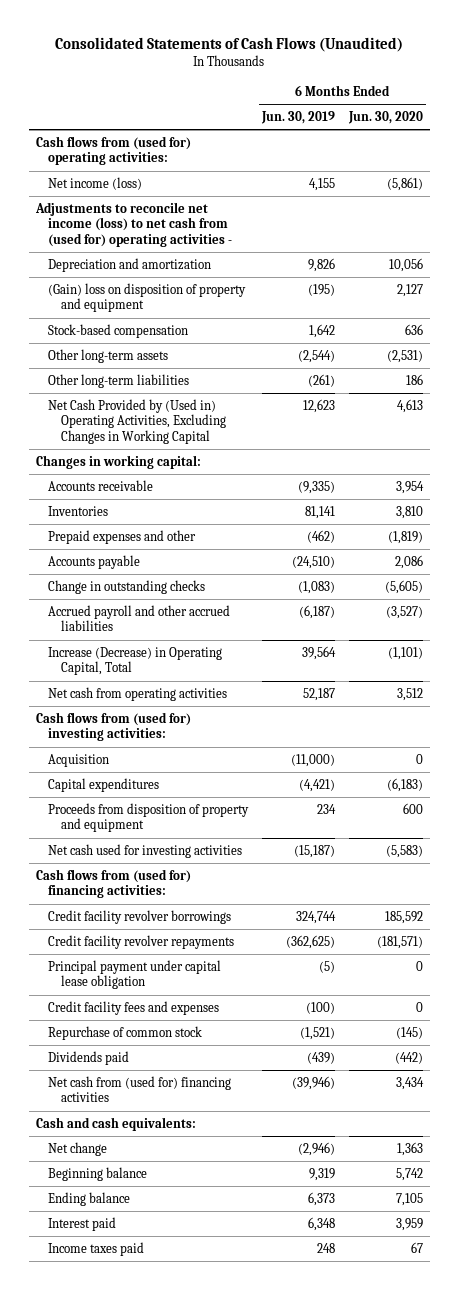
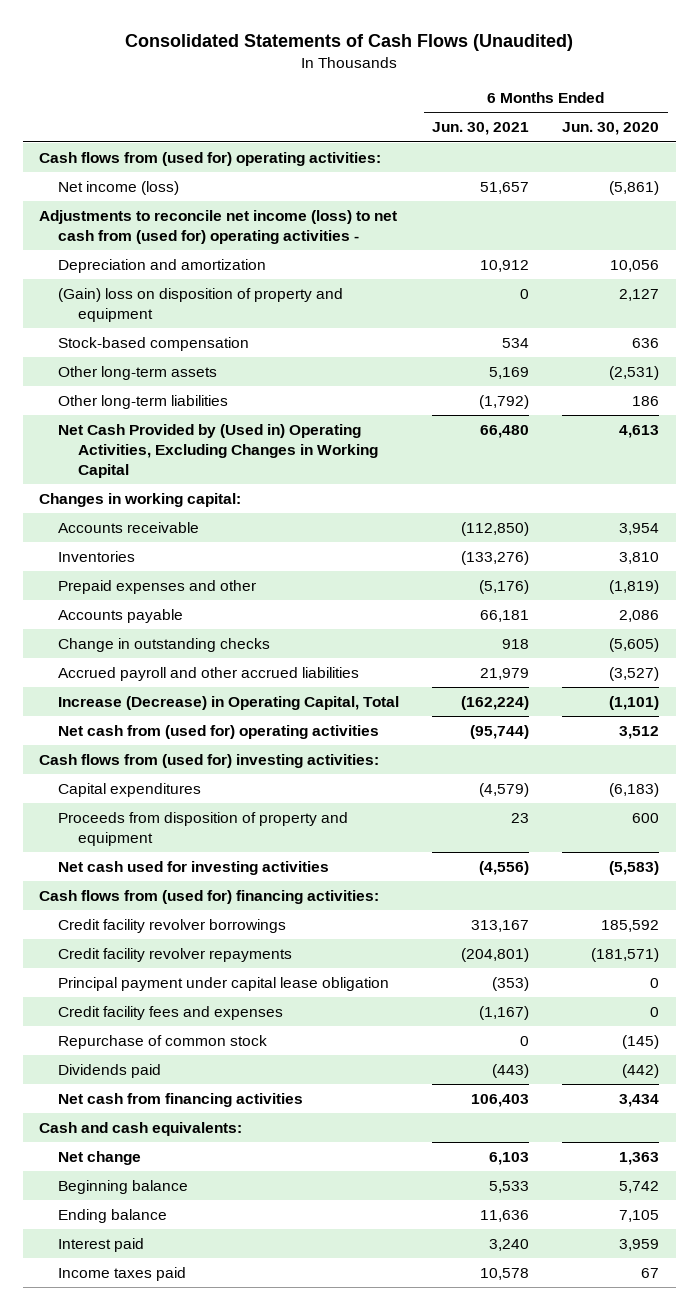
[261,110,336,124] Jun. 30, 2019 -> none
none -> [432,122,530,136] Jun. 30, 2021
[48,686,228,701] Net cash from operating activities -> [58,724,380,739] Net cash from (used for) operating activities
[48,753,110,767] Acquisition -> none
[48,1075,232,1103] Net cash from (used for) financing activities -> [58,1092,304,1107] Net cash from financing activities

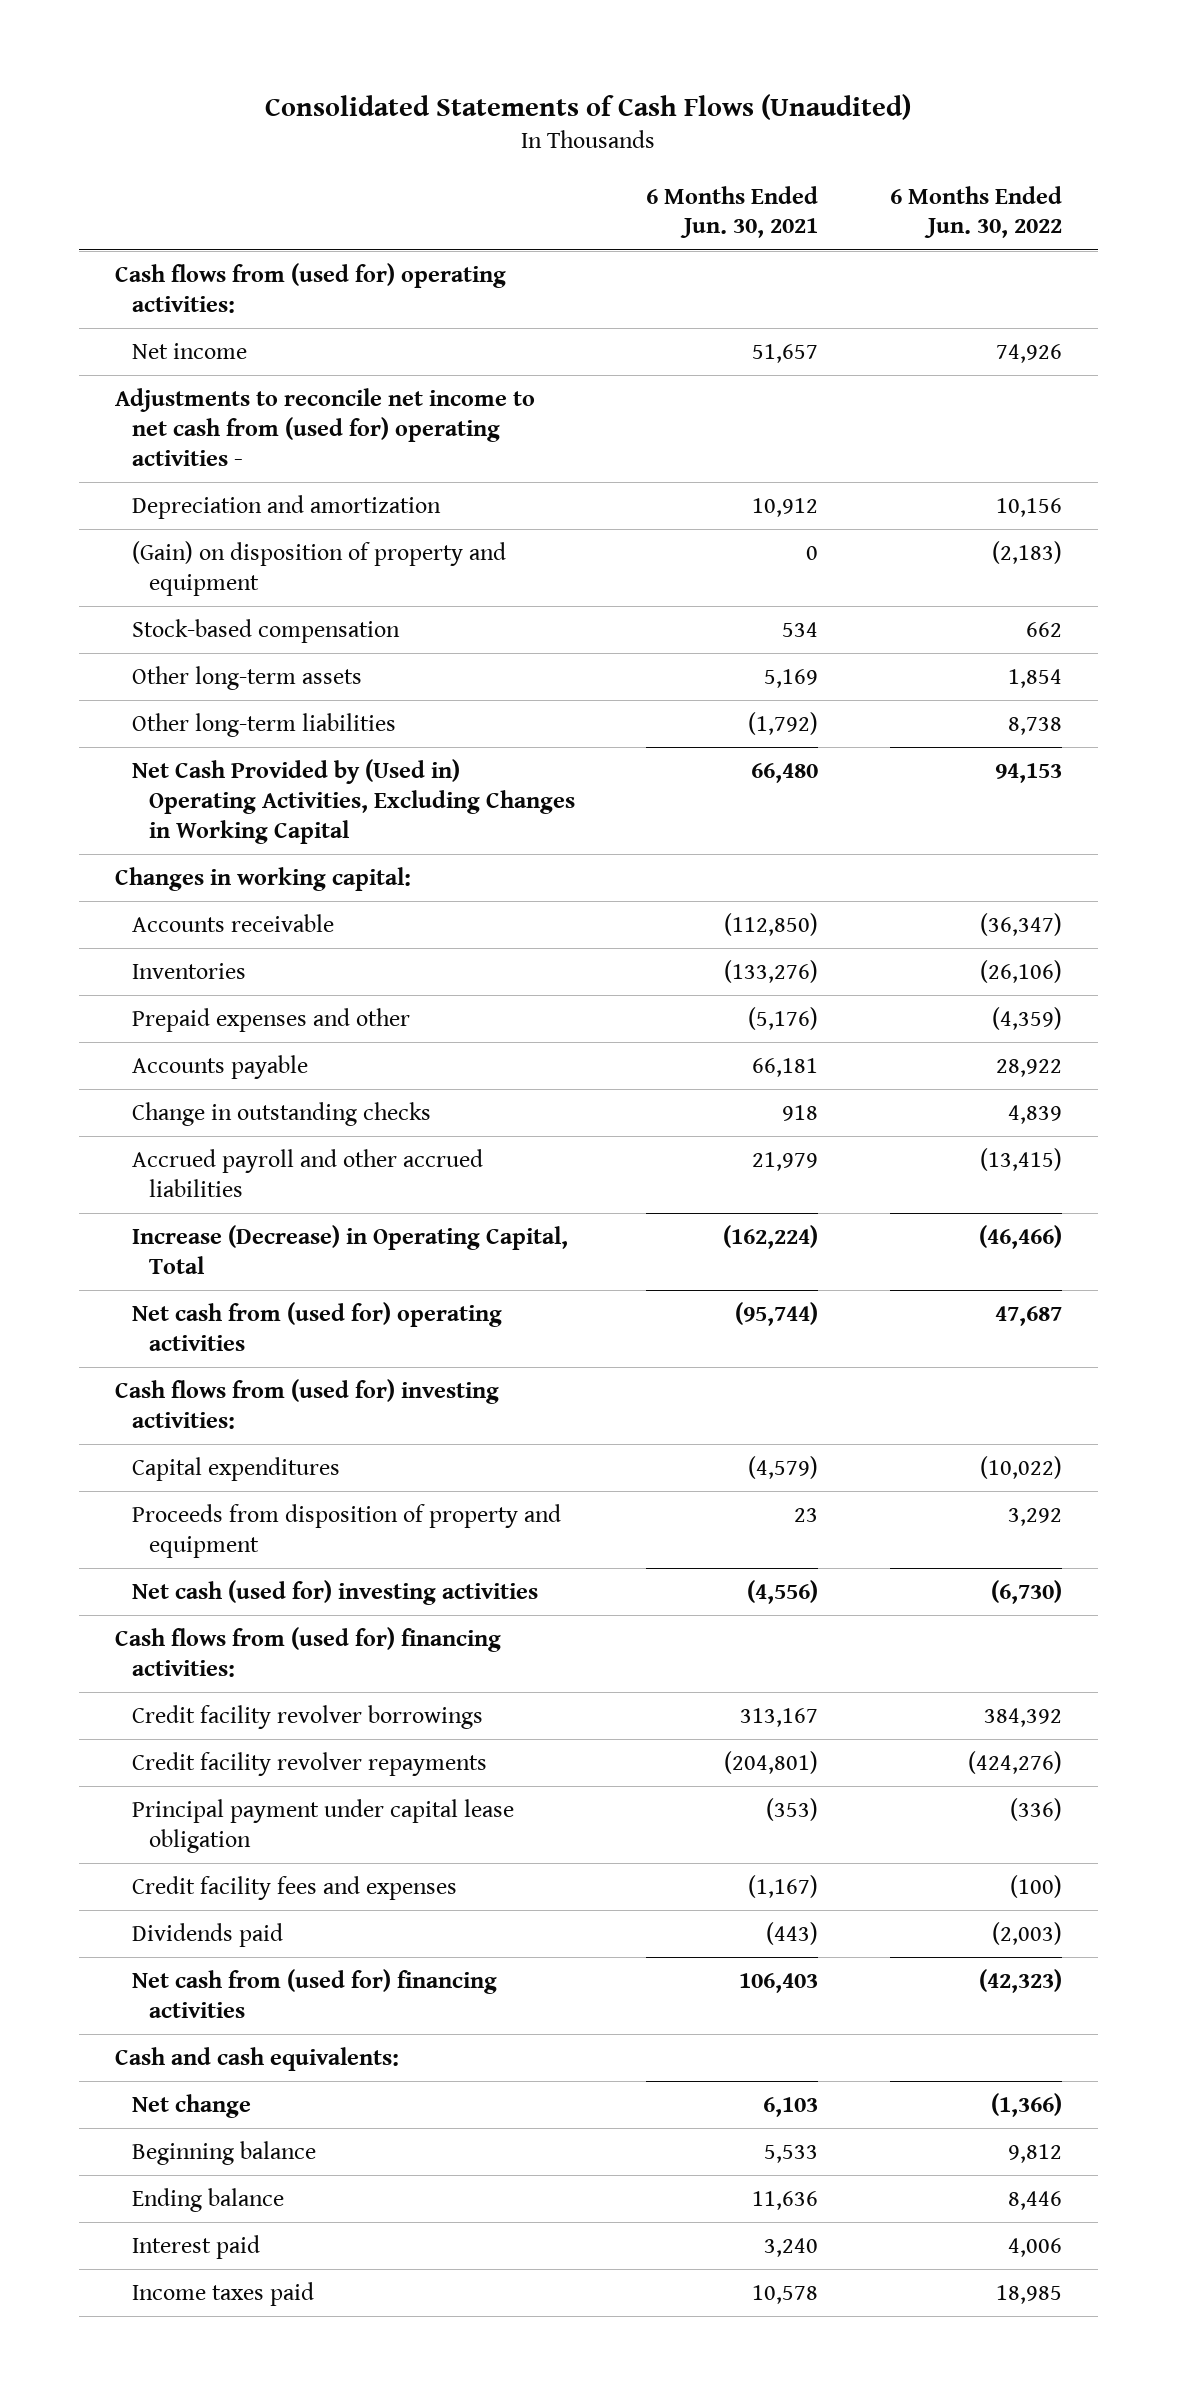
[562,122,660,136] Jun. 30, 2020 -> none
none -> [889,185,1062,239] 6 Months Ended Jun. 30, 2022
[58,180,180,195] Net income (loss) -> [131,343,247,360] Net income
[39,209,398,245] Adjustments to reconcile net income (loss) to net cash from (used for) operating activities - -> [114,388,535,466] Adjustments to reconcile net income to net cash from (used for) operating activities -
[58,287,344,323] (Gain) loss on disposition of property and equipment -> [131,541,506,596] (Gain) on disposition of property and equipment
[58,860,330,875] Net cash used for investing activities -> [131,1580,538,1606] Net cash (used for) investing activities
[58,1034,268,1049] Repurchase of common stock -> none
[58,1092,304,1107] Net cash from financing activities -> [131,1969,497,2018] Net cash from (used for) financing activities

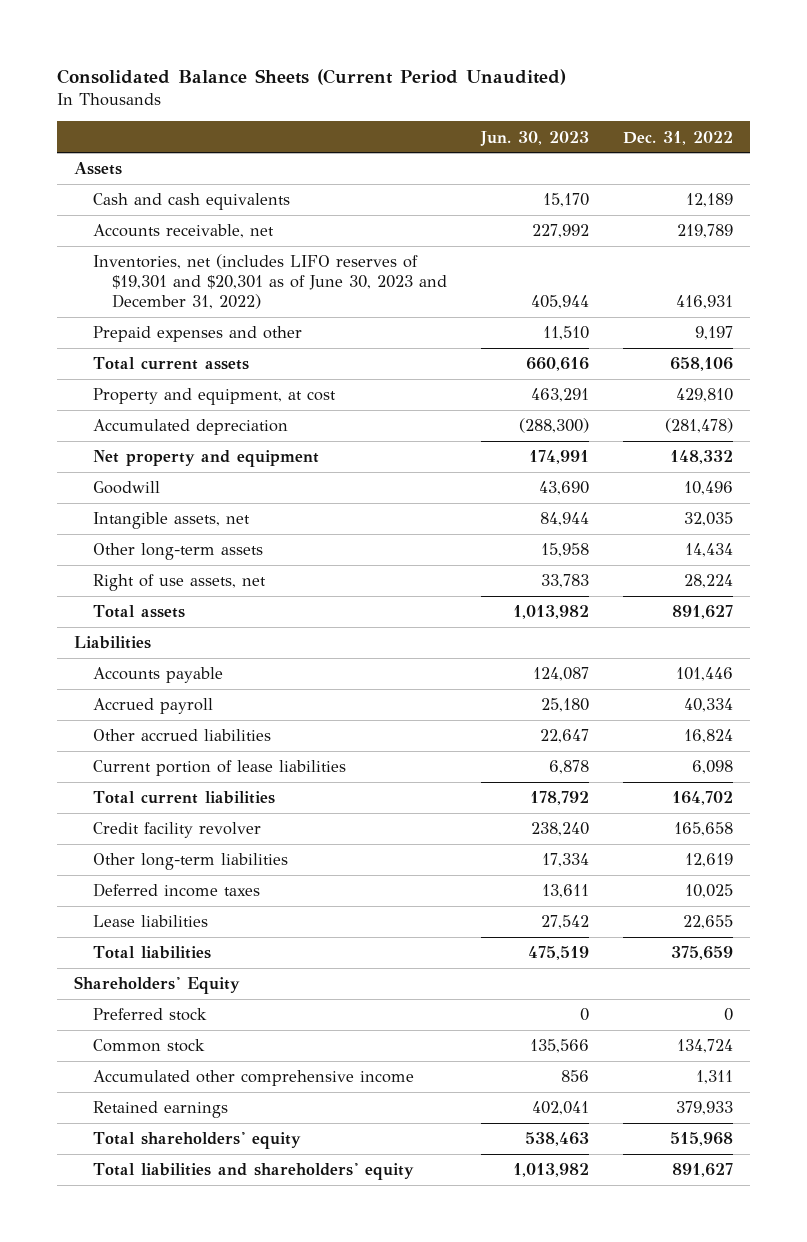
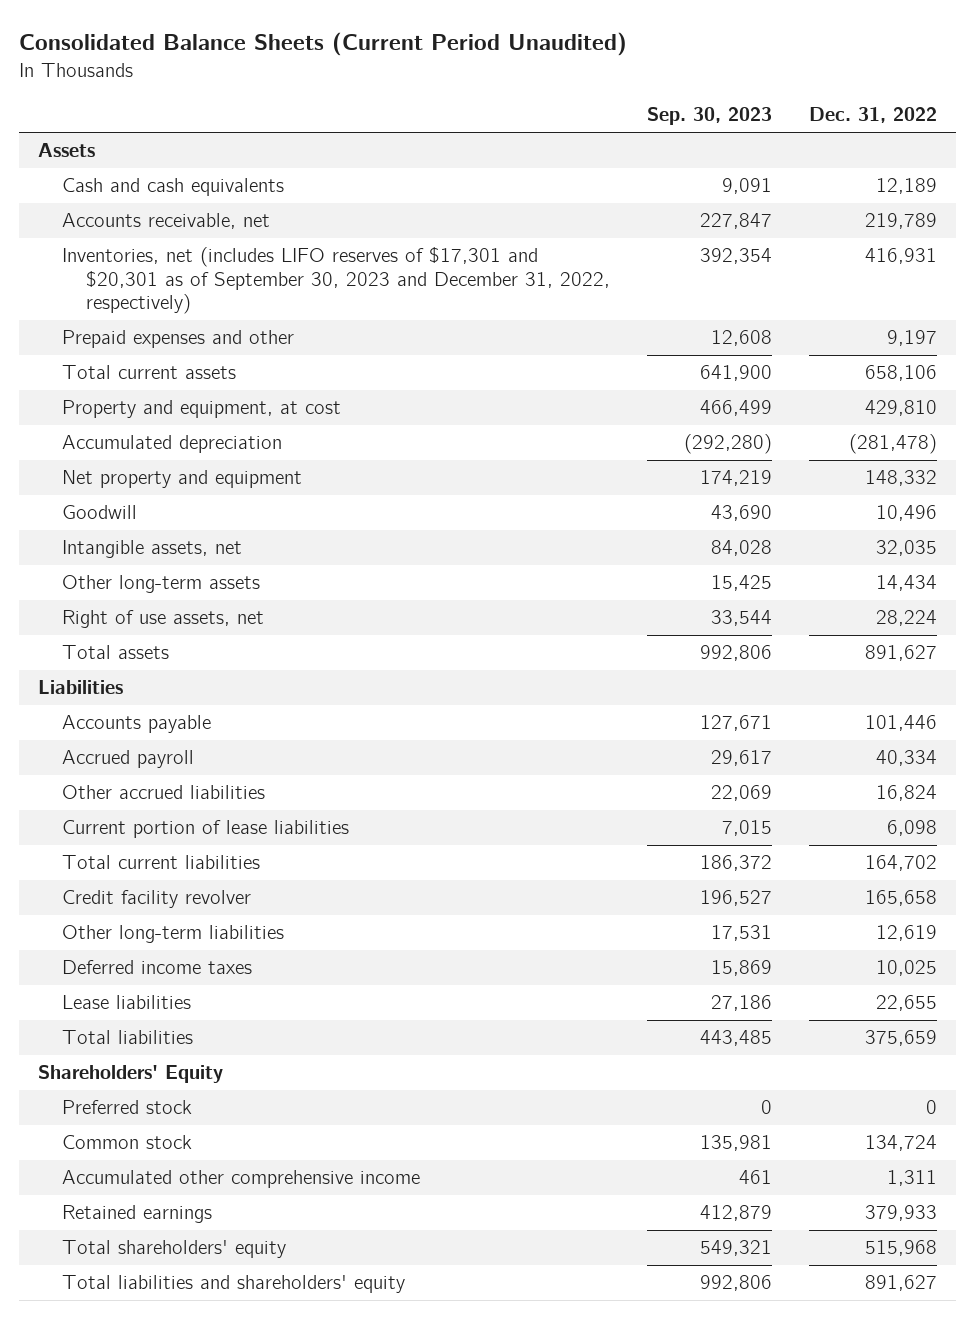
[479,130,589,146] Jun. 30, 2023 -> none
none -> [646,107,772,126] Sep. 30, 2023
[93,254,447,309] Inventories, net (includes LIFO reserves of $19,301 and $20,301 as of June 30, 2023 and December 31, 2022) -> [61,247,610,314] Inventories, net (includes LIFO reserves of $17,301 and $20,301 as of September 30, 2023 and December 31, 2022, respectively)

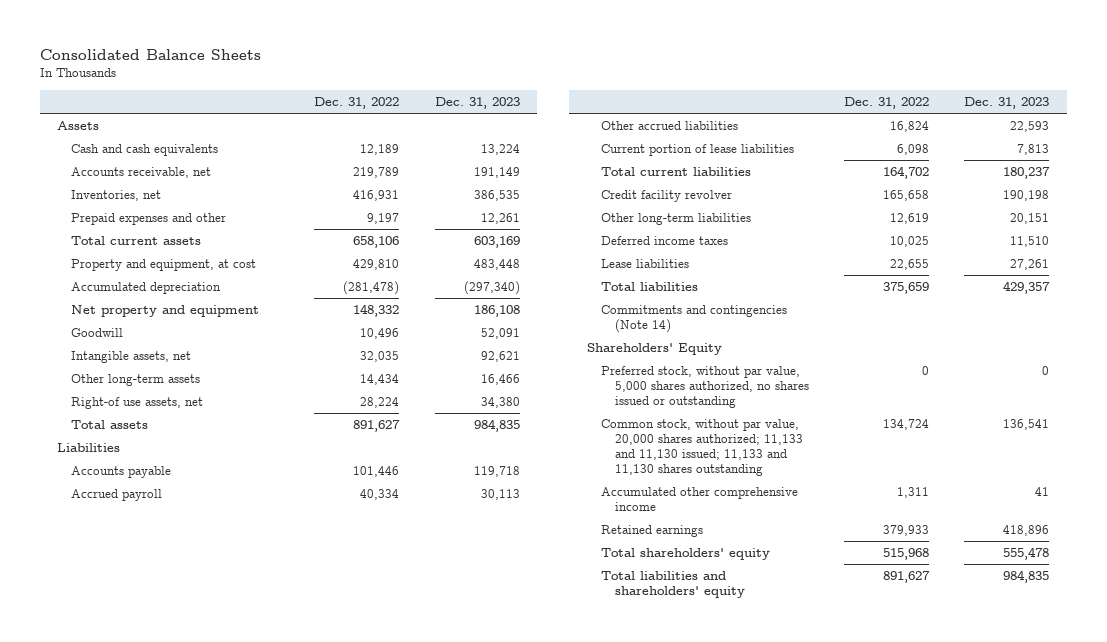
[19,32,628,57] Consolidated Balance Sheets (Current Period Unaudited) -> [39,48,261,60] Consolidated Balance Sheets
[646,107,772,126] Sep. 30, 2023 -> none
none -> [434,97,520,110] Dec. 31, 2023
[61,247,610,314] Inventories, net (includes LIFO reserves of $17,301 and $20,301 as of September 30, 2023 and December 31, 2022, respectively) -> [71,190,162,202] Inventories, net
[61,610,264,629] Right of use assets, net -> [71,397,204,410] Right-of use assets, net
none -> [600,305,787,334] Commitments and contingencies (Note 14)
[61,1100,192,1115] Preferred stock -> [600,366,809,408] Preferred stock, without par value, 5,000 shares authorized, no shares issued or outstanding
[61,1135,192,1150] Common stock -> [600,419,803,476] Common stock, without par value, 20,000 shares authorized; 11,133 and 11,130 issued; 11,133 and 11,130 shares outstanding

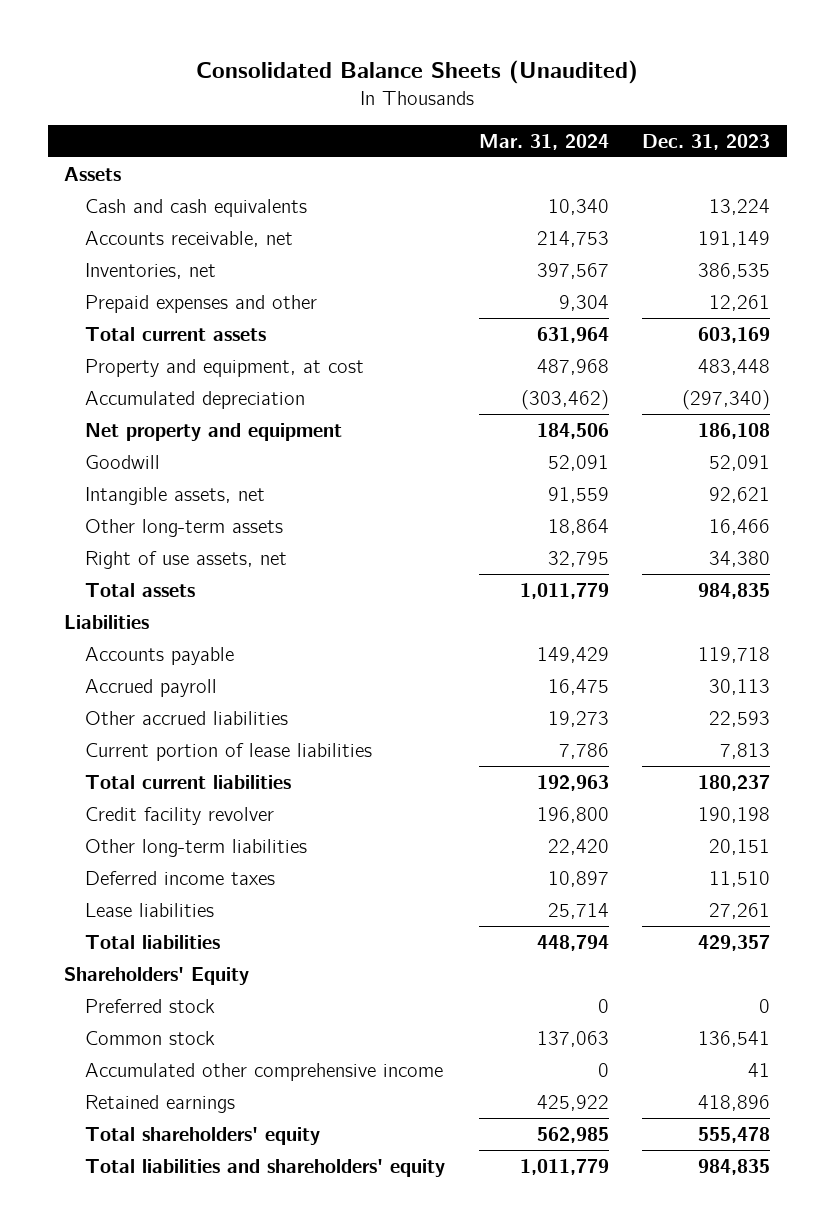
[39,48,261,60] Consolidated Balance Sheets -> [196,60,639,85] Consolidated Balance Sheets (Unaudited)
[314,97,400,110] Dec. 31, 2022 -> none
none -> [478,133,609,150] Mar. 31, 2024
[71,397,204,410] Right-of use assets, net -> [85,550,288,569] Right of use assets, net
[600,305,787,334] Commitments and contingencies (Note 14) -> none
[600,366,809,408] Preferred stock, without par value, 5,000 shares authorized, no shares issued or outstanding -> [85,998,216,1013] Preferred stock
[600,419,803,476] Common stock, without par value, 20,000 shares authorized; 11,133 and 11,130 issued; 11,133 and 11,130 shares outstanding -> [85,1030,216,1045] Common stock

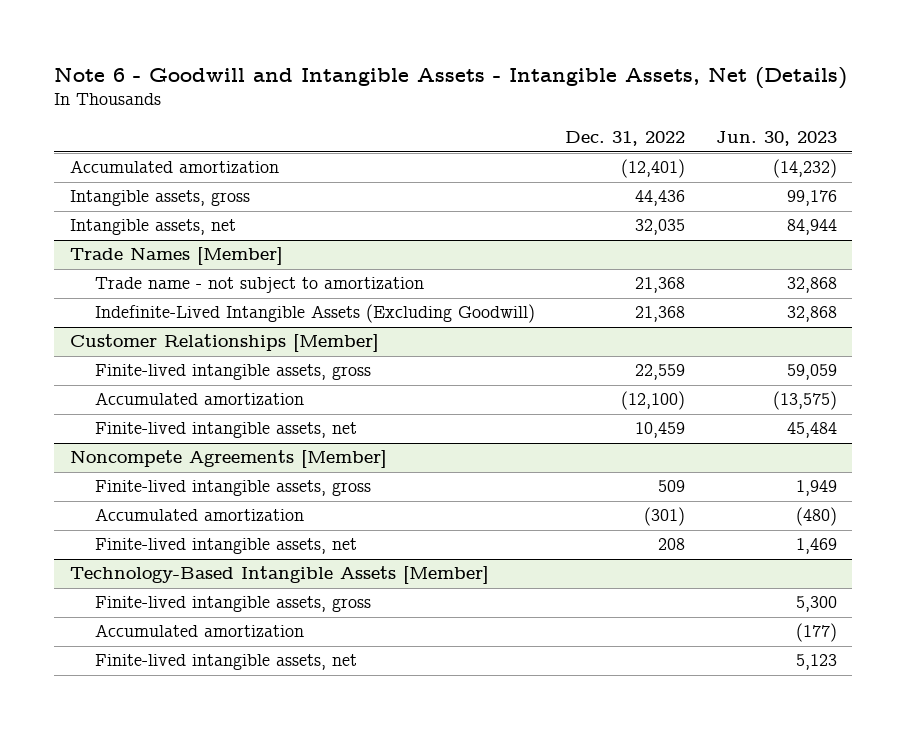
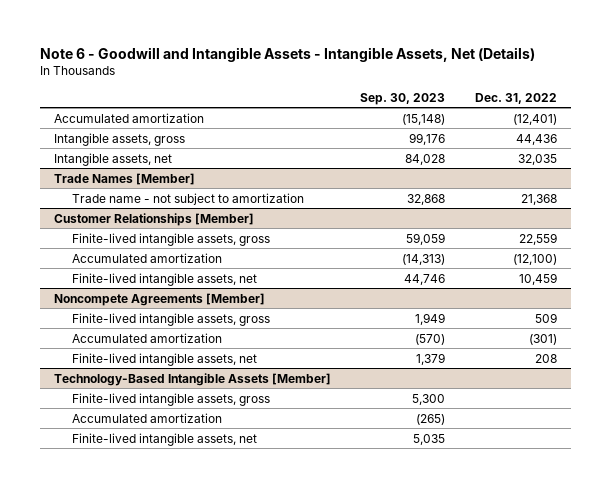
[715,131,837,147] Jun. 30, 2023 -> none
none -> [360,92,446,105] Sep. 30, 2023
[94,304,535,324] Indefinite-Lived Intangible Assets (Excluding Goodwill) -> none

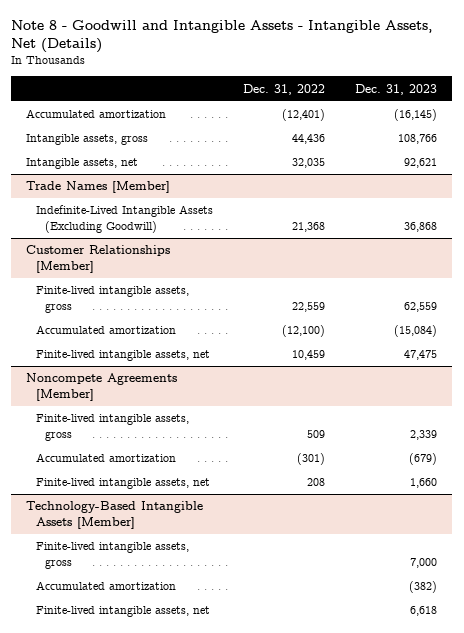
[39,46,535,62] Note 6 - Goodwill and Intangible Assets - Intangible Assets, Net (Details) -> [11,19,433,54] Note 8 - Goodwill and Intangible Assets - Intangible Assets, Net (Details)
[360,92,446,105] Sep. 30, 2023 -> none
none -> [355,83,438,95] Dec. 31, 2023
[72,192,305,205] Trade name - not subject to amortization -> [35,205,213,233] Indefinite-Lived Intangible Assets (Excluding Goodwill)

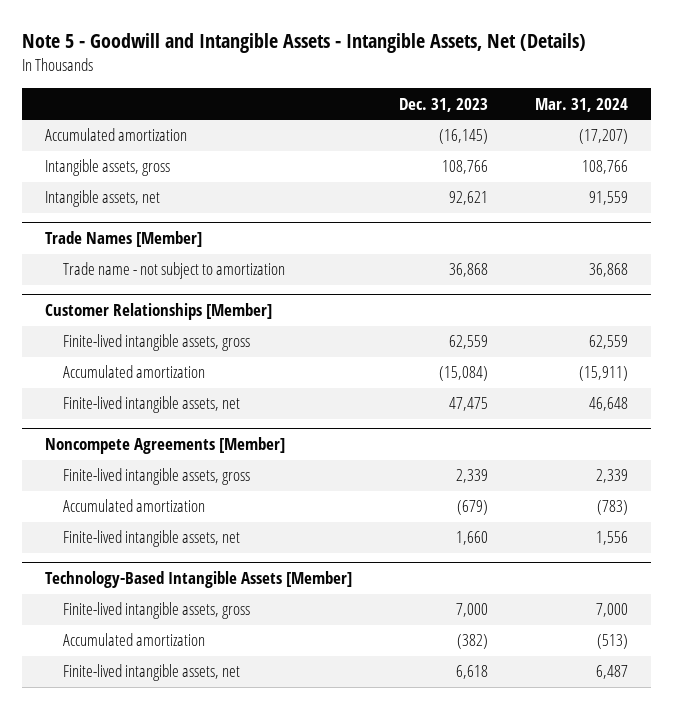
[11,19,433,54] Note 8 - Goodwill and Intangible Assets - Intangible Assets, Net (Details) -> [21,33,586,54] Note 5 - Goodwill and Intangible Assets - Intangible Assets, Net (Details)
[243,83,326,95] Dec. 31, 2022 -> none
none -> [534,97,628,112] Mar. 31, 2024
[35,205,213,233] Indefinite-Lived Intangible Assets (Excluding Goodwill) -> [62,262,285,280] Trade name - not subject to amortization

